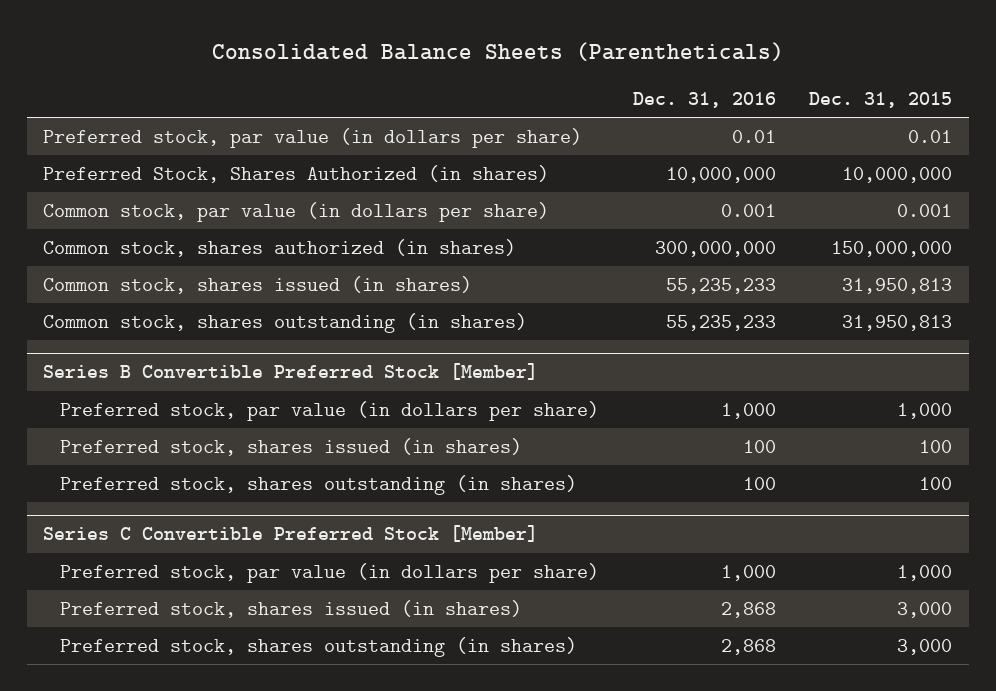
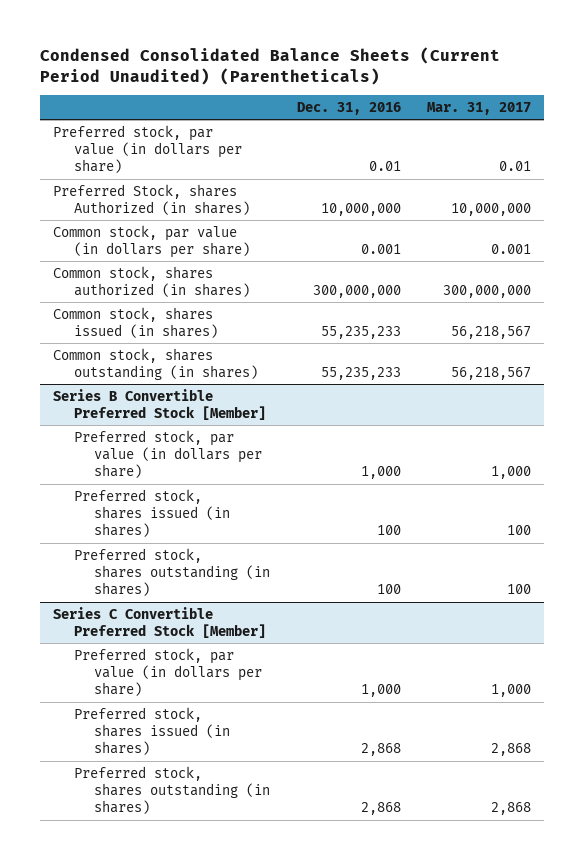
[211,42,784,62] Consolidated Balance Sheets (Parentheticals) -> [39,46,500,85] Condensed Consolidated Balance Sheets (Current Period Unaudited) (Parentheticals)
[809,92,953,109] Dec. 31, 2015 -> none
none -> [426,101,531,115] Mar. 31, 2017
[43,164,550,183] Preferred Stock, Shares Authorized (in shares) -> [53,183,250,215] Preferred Stock, shares Authorized (in shares)

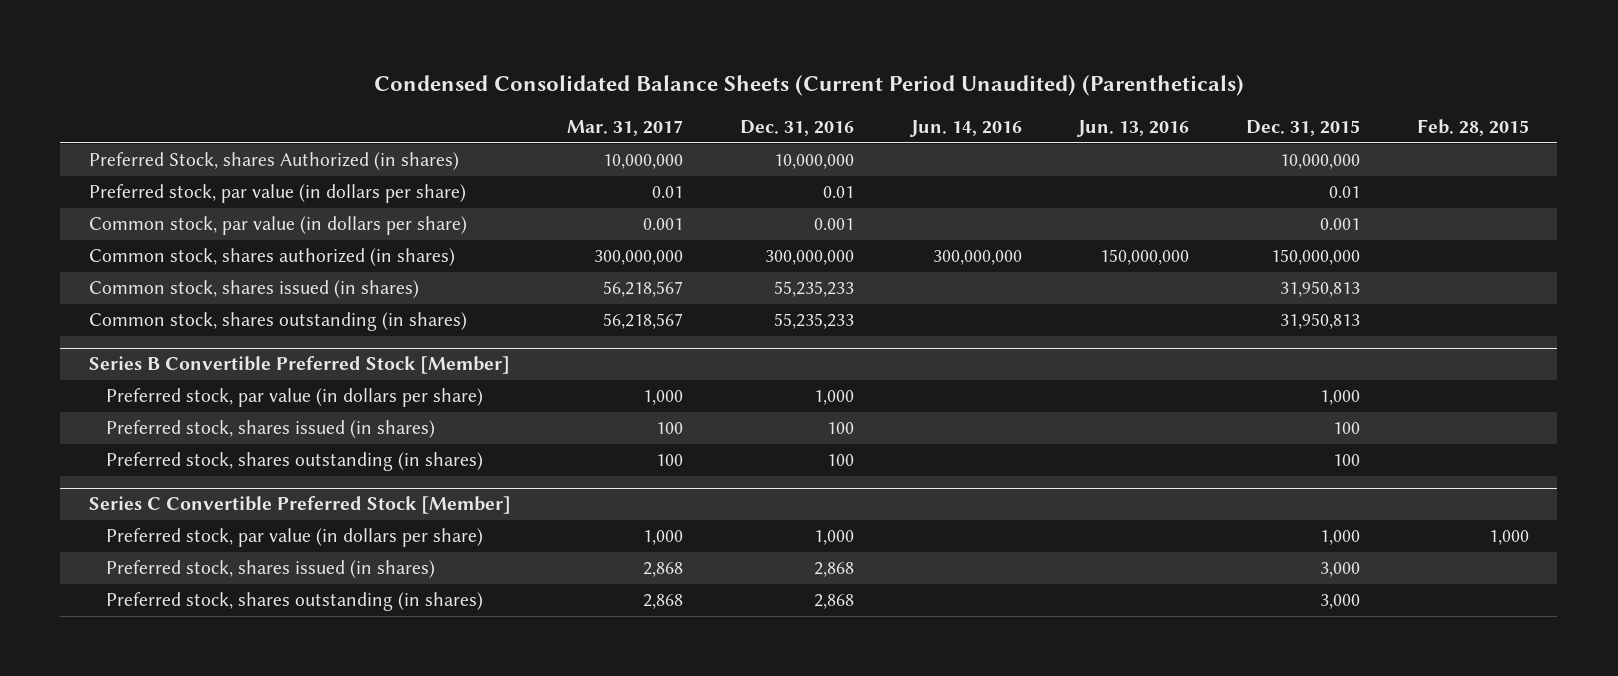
none -> [909,119,1022,137] Jun. 14, 2016
none -> [1077,119,1190,137] Jun. 13, 2016
none -> [1246,119,1361,136] Dec. 31, 2015
none -> [1416,118,1529,136] Feb. 28, 2015
[53,124,242,174] Preferred stock, par value (in dollars per share) -> [88,184,466,204] Preferred stock, par value (in dollars per share)

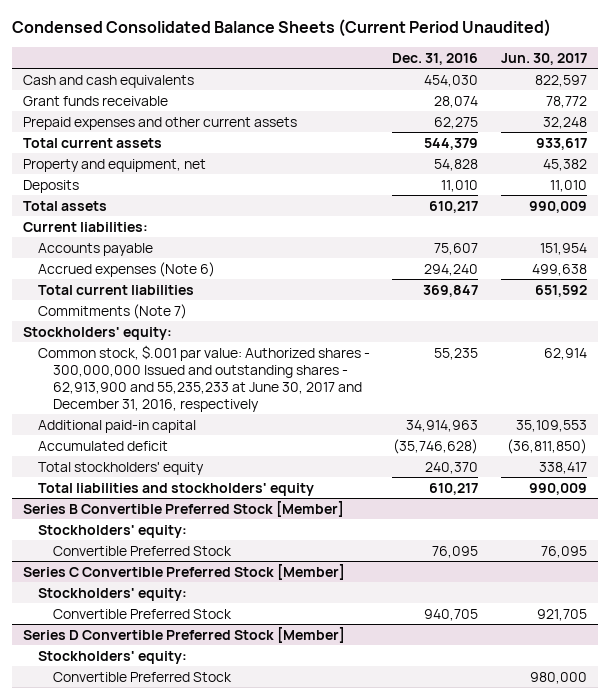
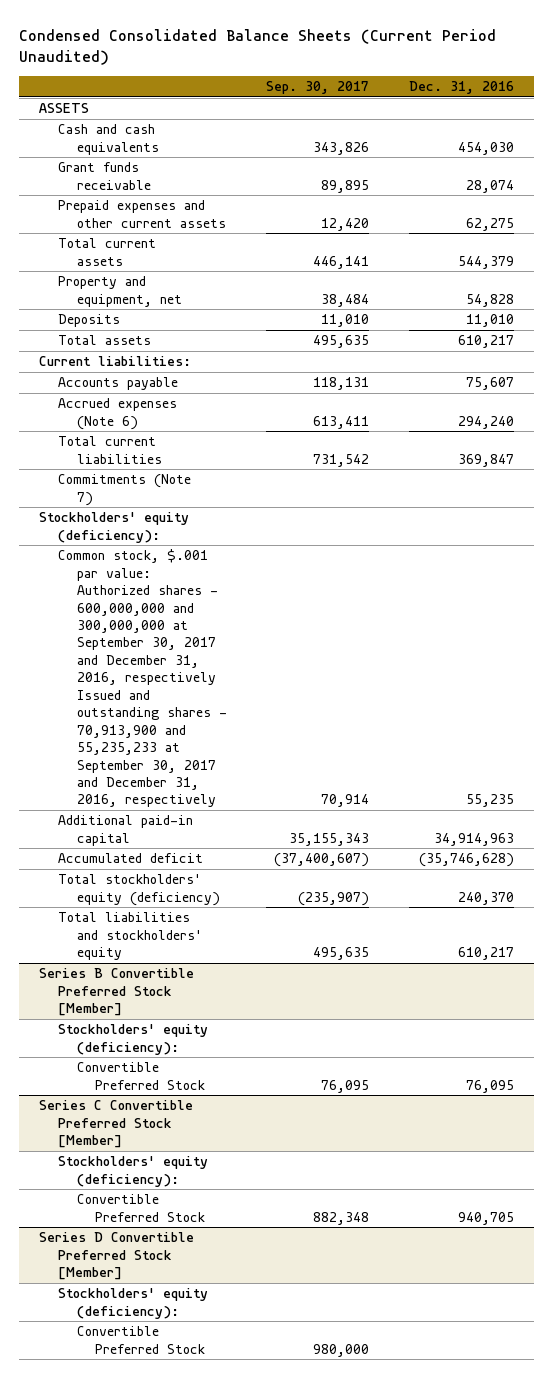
[500,52,587,65] Jun. 30, 2017 -> none
none -> [266,80,370,94] Sep. 30, 2017
none -> [39,103,90,114] ASSETS
[22,326,172,340] Stockholders' equity: -> [39,512,190,543] Stockholders' equity (deficiency):
[37,344,370,412] Common stock, $.001 par value: Authorized shares - 300,000,000 Issued and outstanding shares - 62,913,900 and 55,235,233 at June 30, 2017 and December 31, 2016, respectively -> [57,549,227,808] Common stock, $.001 par value: Authorized shares - 600,000,000 and 300,000,000 at September 30, 2017 and December 31, 2016, respectively Issued and outstanding shares - 70,913,900 and 55,235,233 at September 30, 2017 and December 31, 2016, respectively
[37,461,204,475] Total stockholders' equity -> [57,874,220,906] Total stockholders' equity (deficiency)
[37,524,187,538] Stockholders' equity: -> [57,1024,208,1055] Stockholders' equity (deficiency):
[37,587,187,601] Stockholders' equity: -> [57,1156,208,1187] Stockholders' equity (deficiency):
[37,650,187,664] Stockholders' equity: -> [57,1288,208,1319] Stockholders' equity (deficiency):

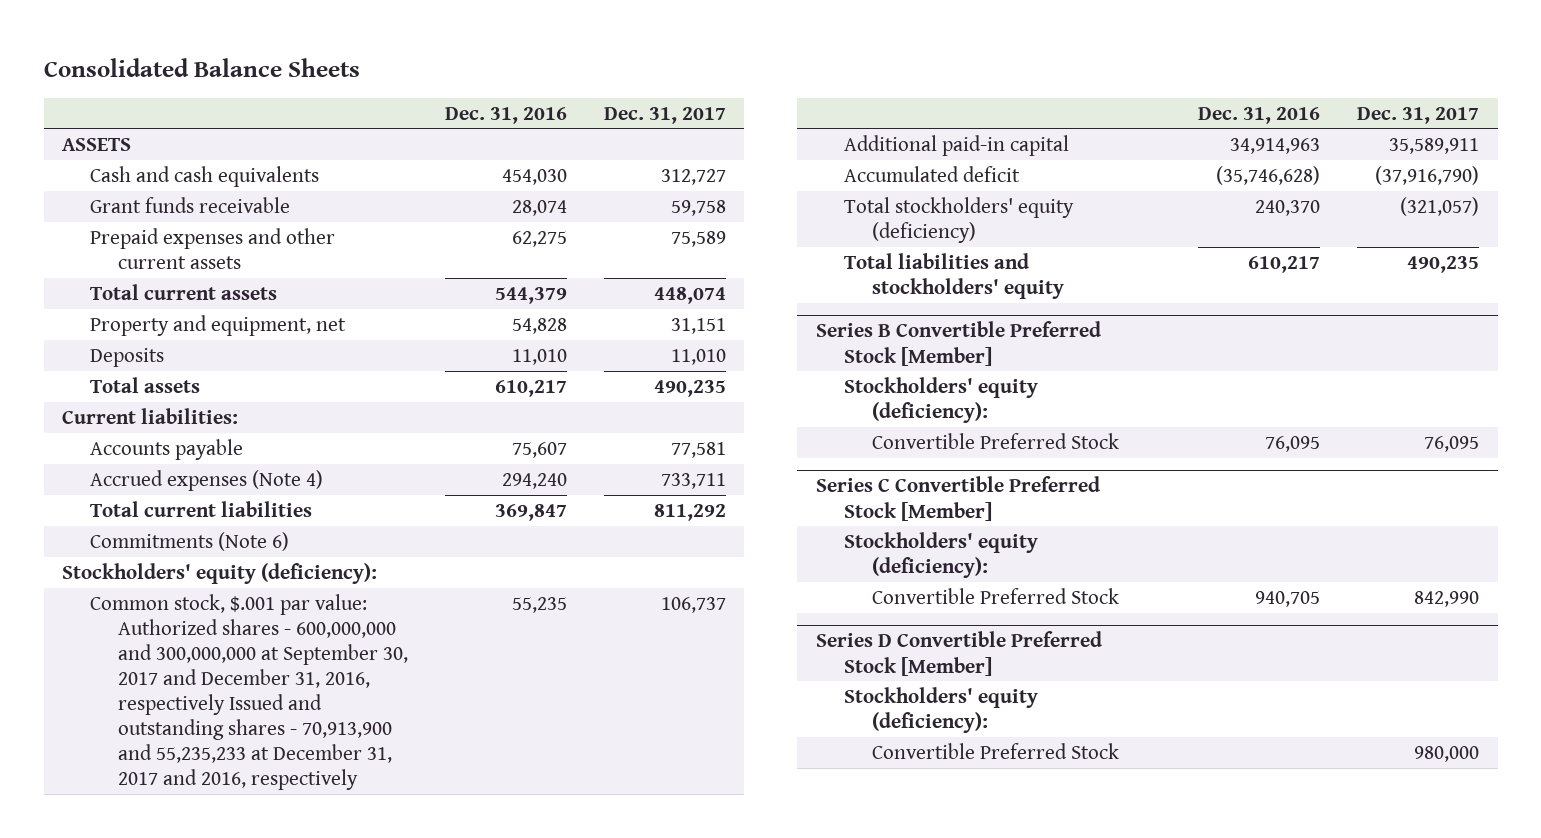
[19,28,497,65] Condensed Consolidated Balance Sheets (Current Period Unaudited) -> [43,57,360,77] Consolidated Balance Sheets
[266,80,370,94] Sep. 30, 2017 -> none
none -> [603,106,726,124] Dec. 31, 2017
[57,398,177,430] Accrued expenses (Note 6) -> [90,469,324,491] Accrued expenses (Note 4)
[57,474,191,506] Commitments (Note 7) -> [90,531,290,551] Commitments (Note 6)
[57,549,227,808] Common stock, $.001 par value: Authorized shares - 600,000,000 and 300,000,000 at September 30, 2017 and December 31, 2016, respectively Issued and outstanding shares - 70,913,900 and 55,235,233 at September 30, 2017 and December 31, 2016, respectively -> [90,593,409,791] Common stock, $.001 par value: Authorized shares - 600,000,000 and 300,000,000 at September 30, 2017 and December 31, 2016, respectively Issued and outstanding shares - 70,913,900 and 55,235,233 at December 31, 2017 and 2016, respectively

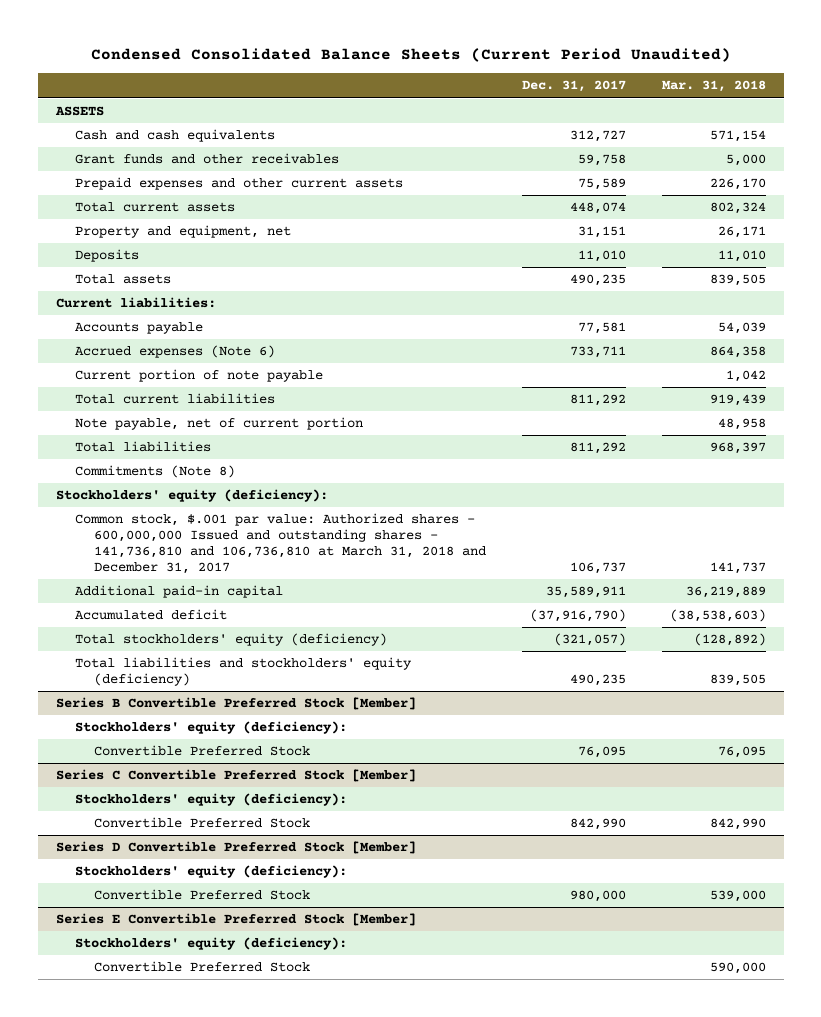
[43,57,360,77] Consolidated Balance Sheets -> [90,48,731,63] Condensed Consolidated Balance Sheets (Current Period Unaudited)
[444,106,567,124] Dec. 31, 2016 -> none
none -> [661,80,766,93] Mar. 31, 2018
[90,196,291,213] Grant funds receivable -> [75,153,340,165] Grant funds and other receivables
[90,469,324,491] Accrued expenses (Note 4) -> [75,345,276,359] Accrued expenses (Note 6)
none -> [75,369,324,383] Current portion of note payable
none -> [75,417,364,431] Note payable, net of current portion
none -> [75,441,212,453] Total liabilities
[90,531,290,551] Commitments (Note 6) -> [75,465,236,479] Commitments (Note 8)
[90,593,409,791] Common stock, $.001 par value: Authorized shares - 600,000,000 and 300,000,000 at September 30, 2017 and December 31, 2016, respectively Issued and outstanding shares - 70,913,900 and 55,235,233 at December 31, 2017 and 2016, respectively -> [75,513,487,575] Common stock, $.001 par value: Authorized shares - 600,000,000 Issued and outstanding shares - 141,736,810 and 106,736,810 at March 31, 2018 and December 31, 2017
[843,252,1064,299] Total liabilities and stockholders' equity -> [75,657,413,687] Total liabilities and stockholders' equity (deficiency)
none -> [55,913,416,927] Series E Convertible Preferred Stock [Member]
none -> [75,937,348,951] Stockholders' equity (deficiency):
none -> [94,961,311,973] Convertible Preferred Stock

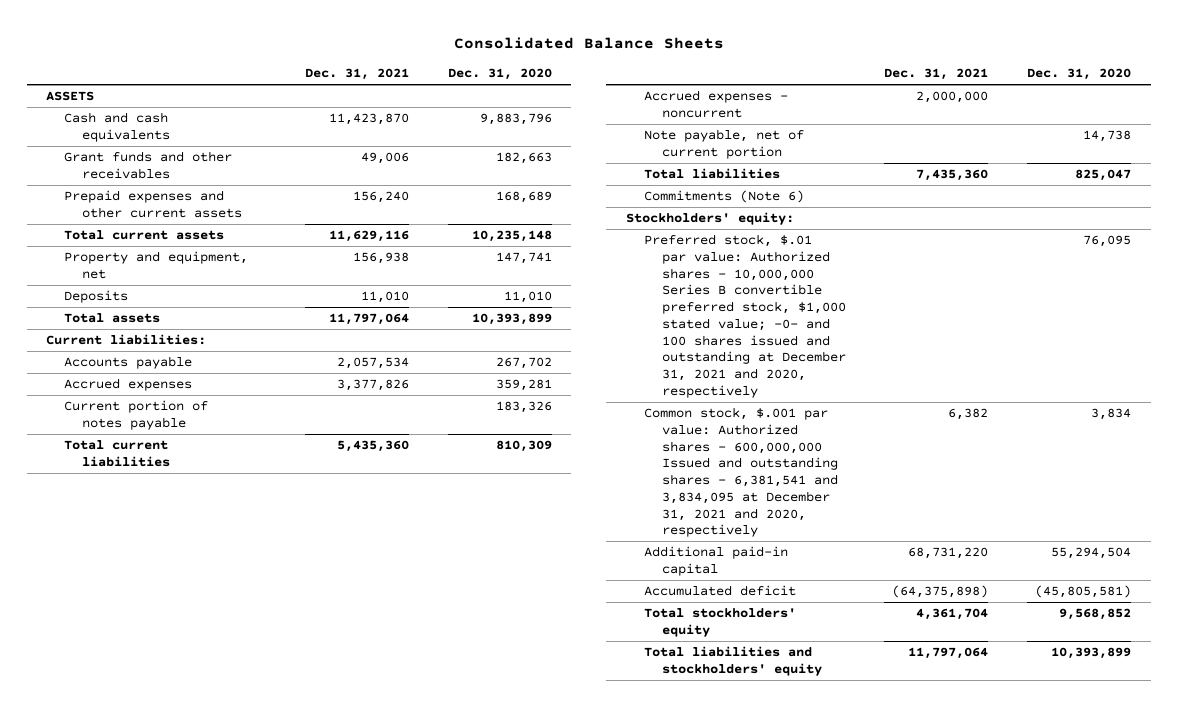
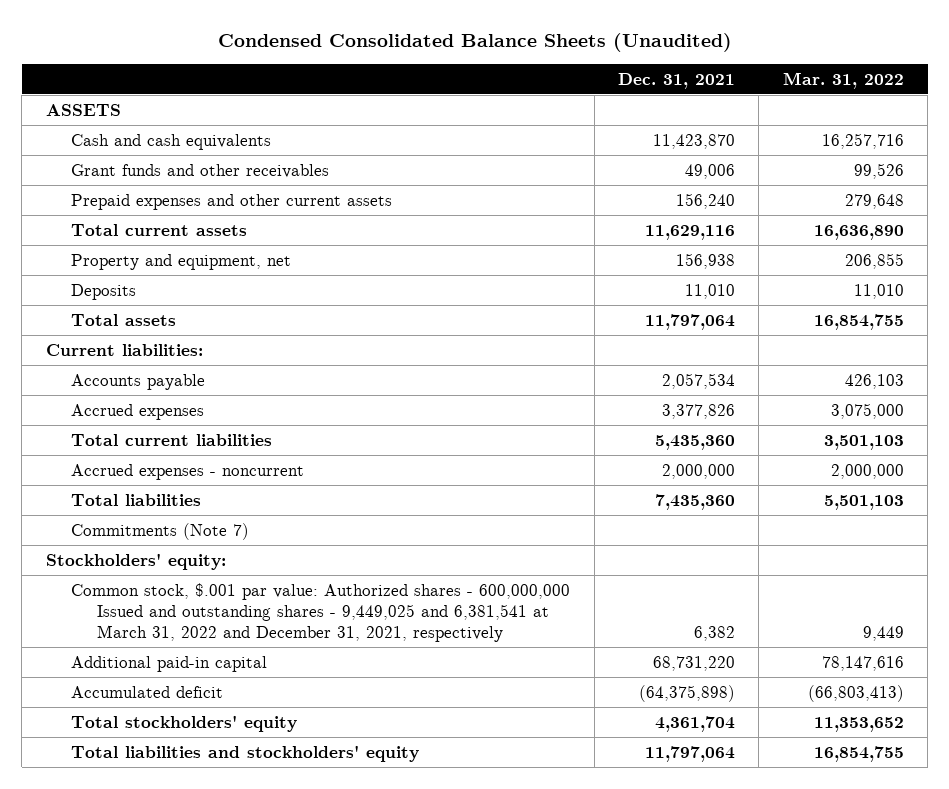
[453,37,724,50] Consolidated Balance Sheets -> [217,33,732,53] Condensed Consolidated Balance Sheets (Unaudited)
[447,68,552,81] Dec. 31, 2020 -> none
none -> [782,71,904,89] Mar. 31, 2022
[64,400,209,430] Current portion of notes payable -> none
[643,129,804,159] Note payable, net of current portion -> none
[643,190,804,204] Commitments (Note 6) -> [71,522,250,540] Commitments (Note 7)
[643,234,846,398] Preferred stock, $.01 par value: Authorized shares - 10,000,000 Series B convertible preferred stock, $1,000 stated value; -0- and 100 shares issued and outstanding at December 31, 2021 and 2020, respectively -> none
[643,407,838,538] Common stock, $.001 par value: Authorized shares - 600,000,000 Issued and outstanding shares - 6,381,541 and 3,834,095 at December 31, 2021 and 2020, respectively -> [71,582,571,642] Common stock, $.001 par value: Authorized shares - 600,000,000 Issued and outstanding shares - 9,449,025 and 6,381,541 at March 31, 2022 and December 31, 2021, respectively

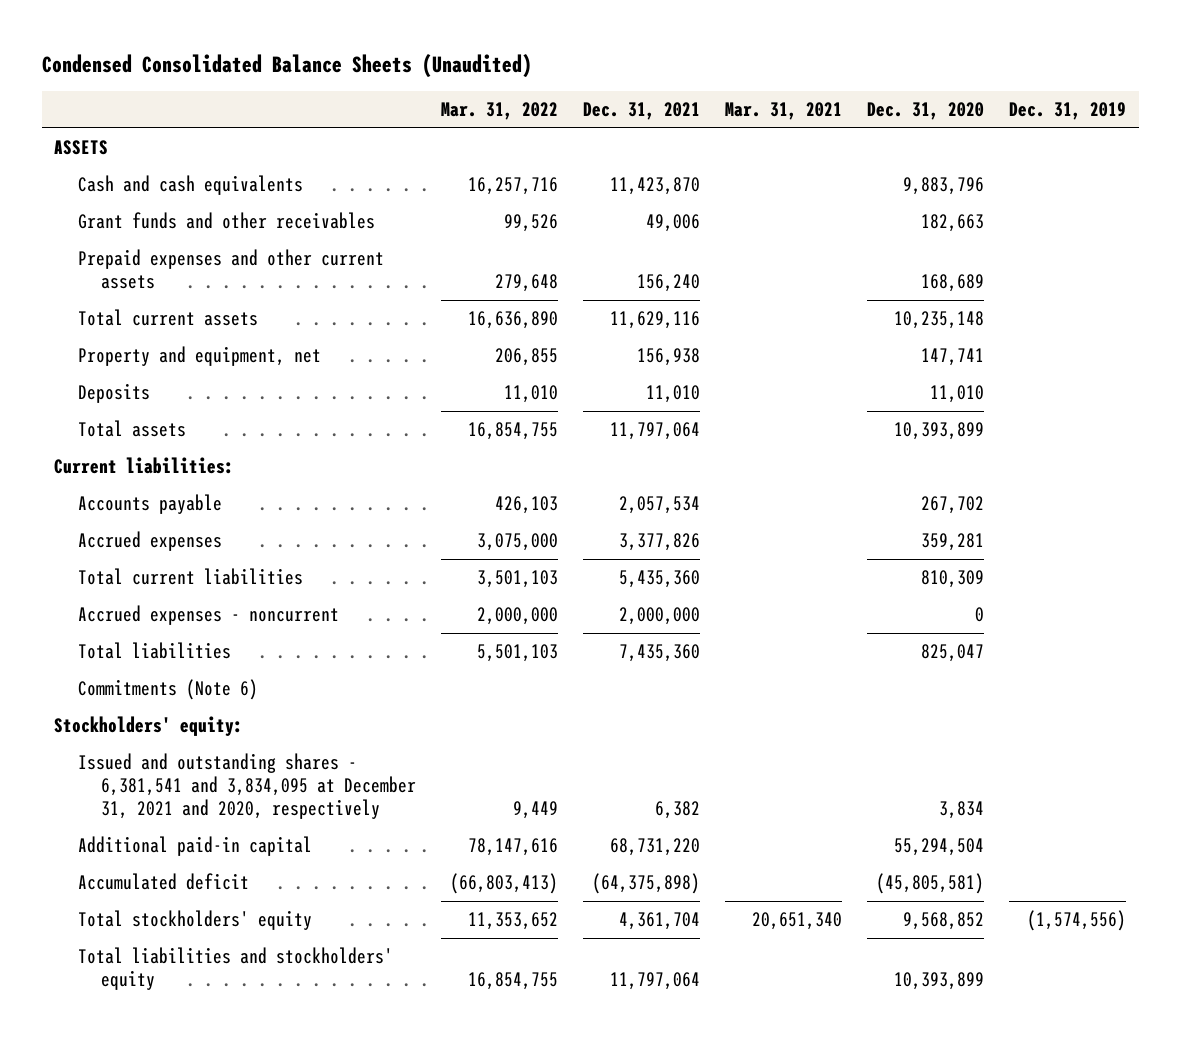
none -> [725,101,843,120] Mar. 31, 2021
none -> [867,101,985,120] Dec. 31, 2020
none -> [1009,101,1127,120] Dec. 31, 2019
[71,522,250,540] Commitments (Note 7) -> [77,679,258,701] Commitments (Note 6)
[71,582,571,642] Common stock, $.001 par value: Authorized shares - 600,000,000 Issued and outstanding shares - 9,449,025 and 6,381,541 at March 31, 2022 and December 31, 2021, respectively -> [77,753,417,820] Issued and outstanding shares - 6,381,541 and 3,834,095 at December 31, 2021 and 2020, respectively

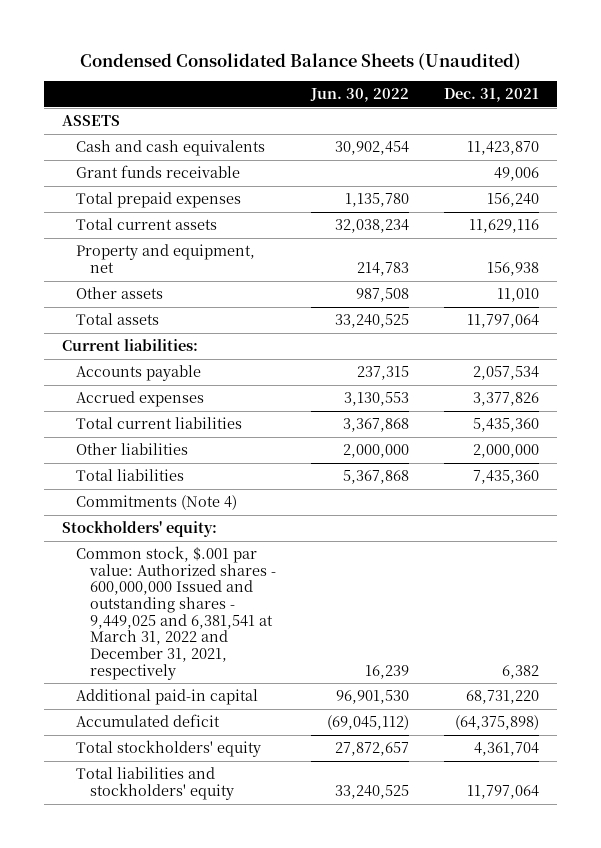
[441,101,559,120] Mar. 31, 2022 -> none
[725,101,843,120] Mar. 31, 2021 -> none
[867,101,985,120] Dec. 31, 2020 -> none
[1009,101,1127,120] Dec. 31, 2019 -> none
none -> [310,88,410,103] Jun. 30, 2022
[77,212,375,230] Grant funds and other receivables -> [75,165,240,179] Grant funds receivable
[77,249,384,290] Prepaid expenses and other current assets -> [75,192,241,209] Total prepaid expenses
[77,383,150,404] Deposits -> [75,287,163,300] Other assets
[77,605,339,626] Accrued expenses - noncurrent -> none
none -> [75,443,188,456] Other liabilities
[77,679,258,701] Commitments (Note 6) -> [75,495,237,511] Commitments (Note 4)
[77,753,417,820] Issued and outstanding shares - 6,381,541 and 3,834,095 at December 31, 2021 and 2020, respectively -> [75,546,276,680] Common stock, $.001 par value: Authorized shares - 600,000,000 Issued and outstanding shares - 9,449,025 and 6,381,541 at March 31, 2022 and December 31, 2021, respectively

